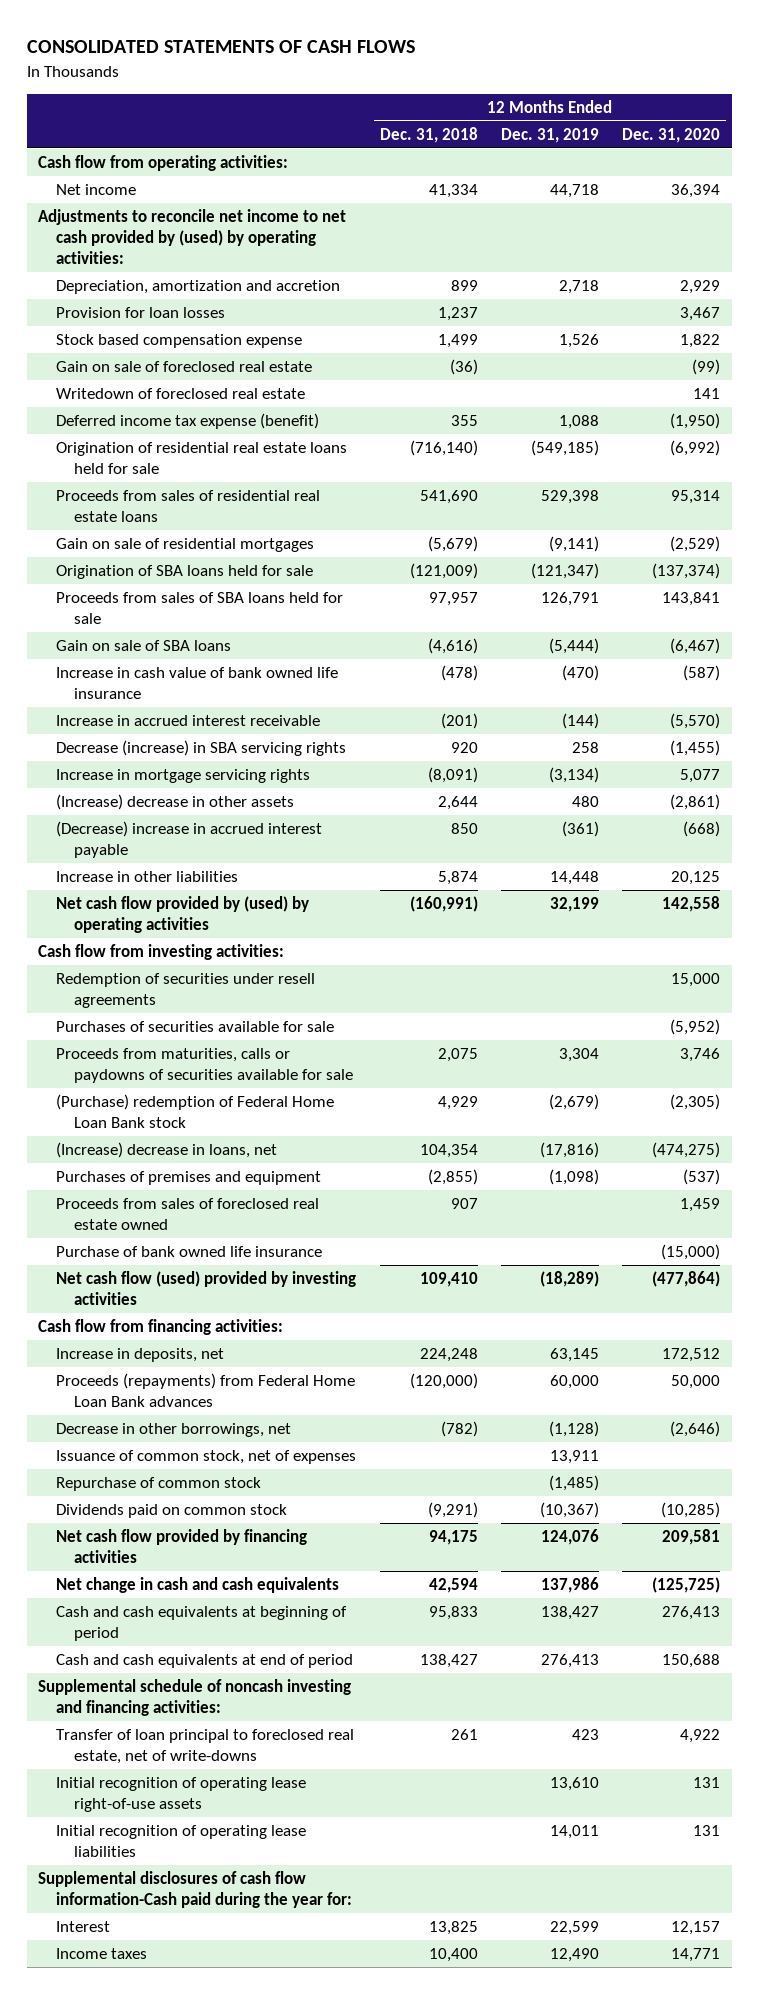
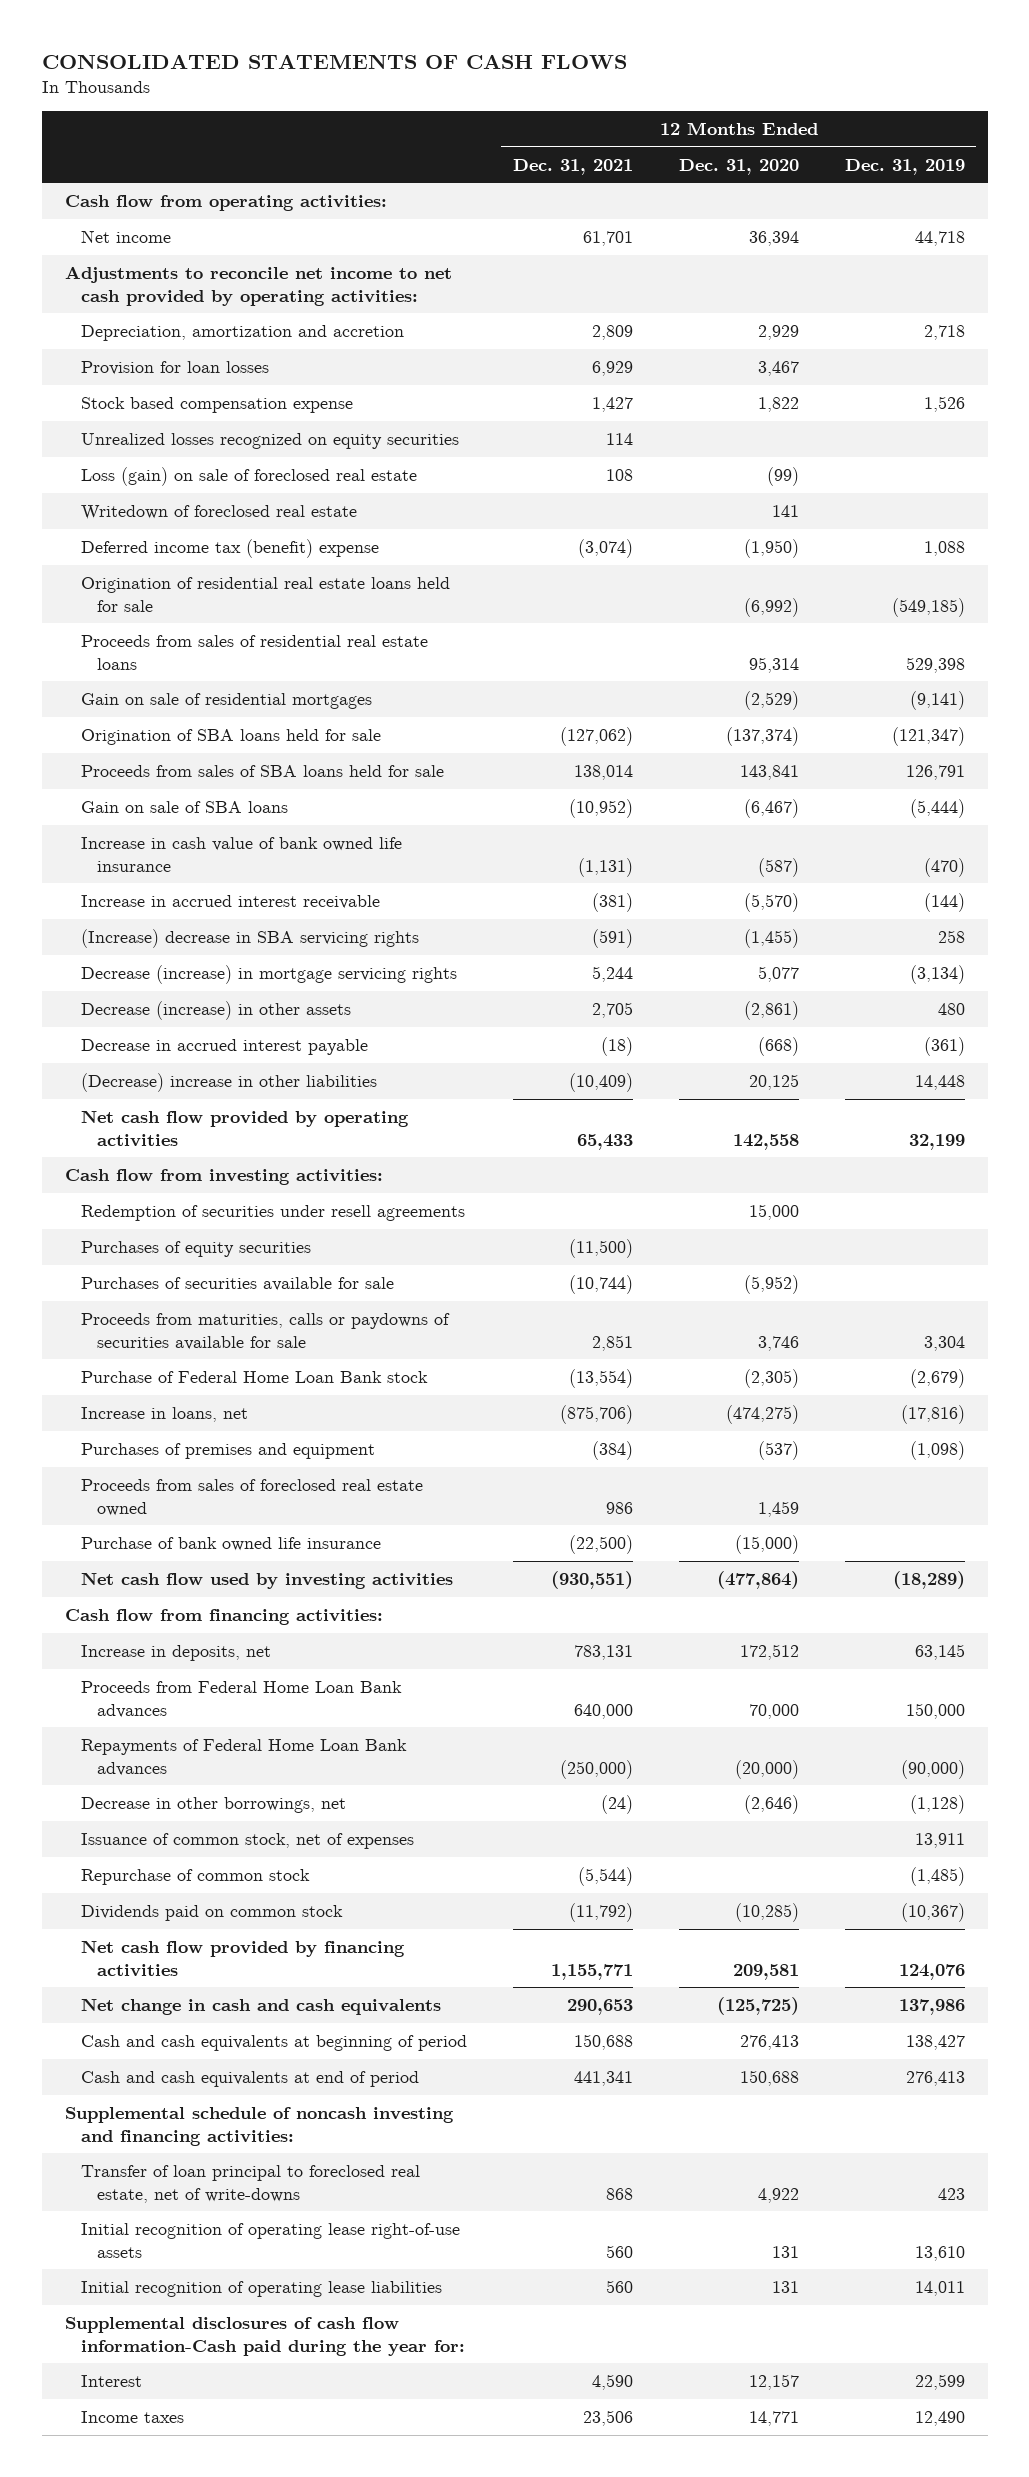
[379,126,478,143] Dec. 31, 2018 -> none
none -> [512,158,633,175] Dec. 31, 2021
[38,209,347,264] Adjustments to reconcile net income to net cash provided by (used) by operating activities: -> [64,265,452,306] Adjustments to reconcile net income to net cash provided by operating activities:
none -> [80,432,459,449] Unrealized losses recognized on equity securities
[56,361,313,373] Gain on sale of foreclosed real estate -> [80,466,417,486] Loss (gain) on sale of foreclosed real estate
[56,413,320,430] Deferred income tax expense (benefit) -> [80,538,379,558] Deferred income tax (benefit) expense
[56,740,347,757] Decrease (increase) in SBA servicing rights -> [80,928,419,948] (Increase) decrease in SBA servicing rights
[56,769,311,784] Increase in mortgage servicing rights -> [80,964,457,984] Decrease (increase) in mortgage servicing rights
[56,794,295,811] (Increase) decrease in other assets -> [80,1000,351,1020] Decrease (increase) in other assets
[56,821,323,858] (Decrease) increase in accrued interest payable -> [80,1038,368,1055] Decrease in accrued interest payable
[56,871,239,883] Increase in other liabilities -> [80,1072,377,1092] (Decrease) increase in other liabilities
[56,896,310,933] Net cash flow provided by (used) by operating activities -> [80,1109,409,1147] Net cash flow provided by operating activities
none -> [80,1240,311,1257] Purchases of equity securities
[56,1094,335,1128] (Purchase) redemption of Federal Home Loan Bank stock -> [80,1370,428,1383] Purchase of Federal Home Loan Bank stock
[56,1142,278,1159] (Increase) decrease in loans, net -> [80,1406,248,1422] Increase in loans, net
[56,1271,357,1305] Net cash flow (used) provided by investing activities -> [80,1571,453,1589] Net cash flow used by investing activities
[56,1373,356,1407] Proceeds (repayments) from Federal Home Loan Bank advances -> [80,1680,402,1718] Proceeds from Federal Home Loan Bank advances
[550,1375,600,1390] 60,000 -> [905,1702,965,1719] 150,000
[671,1375,721,1390] 50,000 -> [748,1703,799,1719] 70,000
none -> [80,1738,407,1776] Repayments of Federal Home Loan Bank advances

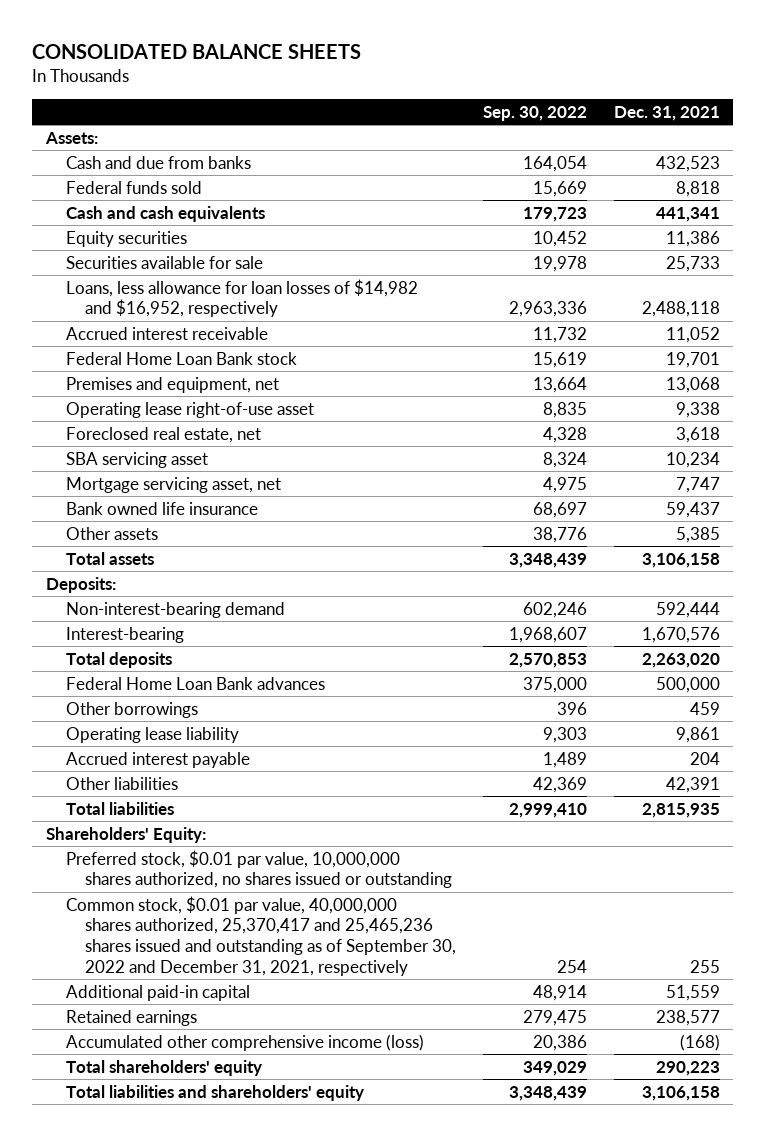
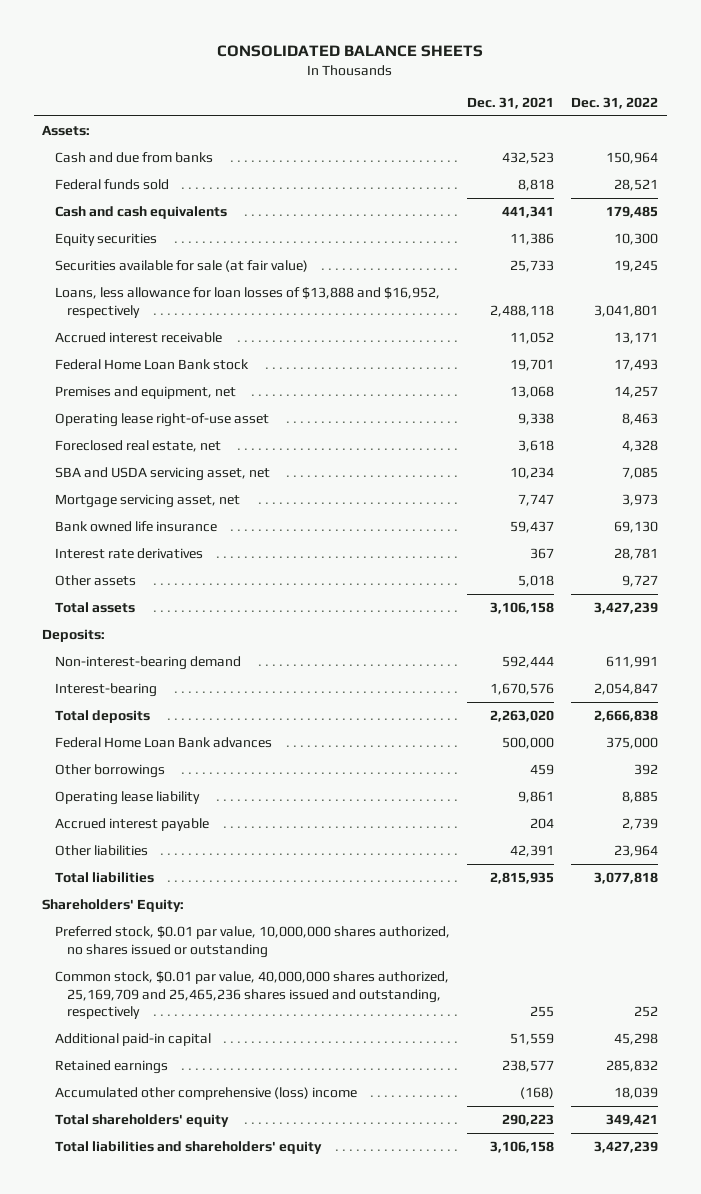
[483,105,588,121] Sep. 30, 2022 -> none
none -> [571,96,659,109] Dec. 31, 2022
[65,255,263,269] Securities available for sale -> [54,260,308,273] Securities available for sale (at fair value)
[65,278,418,318] Loans, less allowance for loan losses of $14,982 and $16,952, respectively -> [54,287,440,318] Loans, less allowance for loan losses of $13,888 and $16,952, respectively
[65,451,208,468] SBA servicing asset -> [54,467,270,482] SBA and USDA servicing asset, net
none -> [54,548,203,560] Interest rate derivatives
[675,526,720,543] 5,385 -> [517,575,554,588] 5,018
[65,895,457,976] Common stock, $0.01 par value, 40,000,000 shares authorized, 25,370,417 and 25,465,236 shares issued and outstanding as of September 30, 2022 and December 31, 2021, respectively -> [54,971,449,1020] Common stock, $0.01 par value, 40,000,000 shares authorized, 25,169,709 and 25,465,236 shares issued and outstanding, respectively
[65,1033,424,1051] Accumulated other comprehensive income (loss) -> [54,1087,357,1101] Accumulated other comprehensive (loss) income

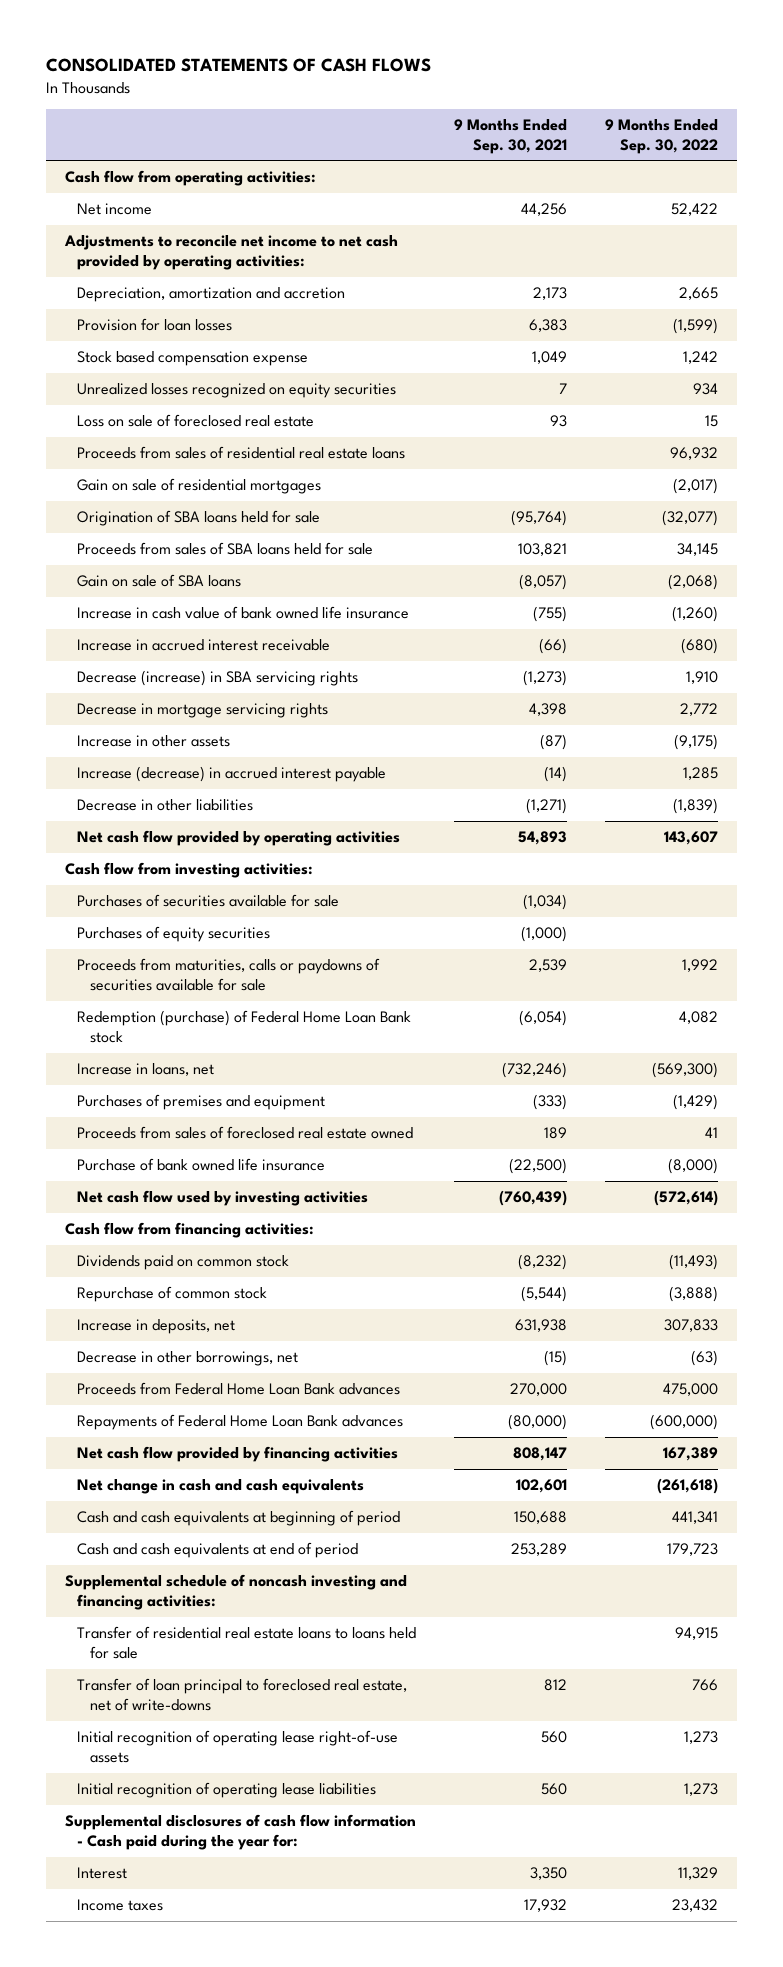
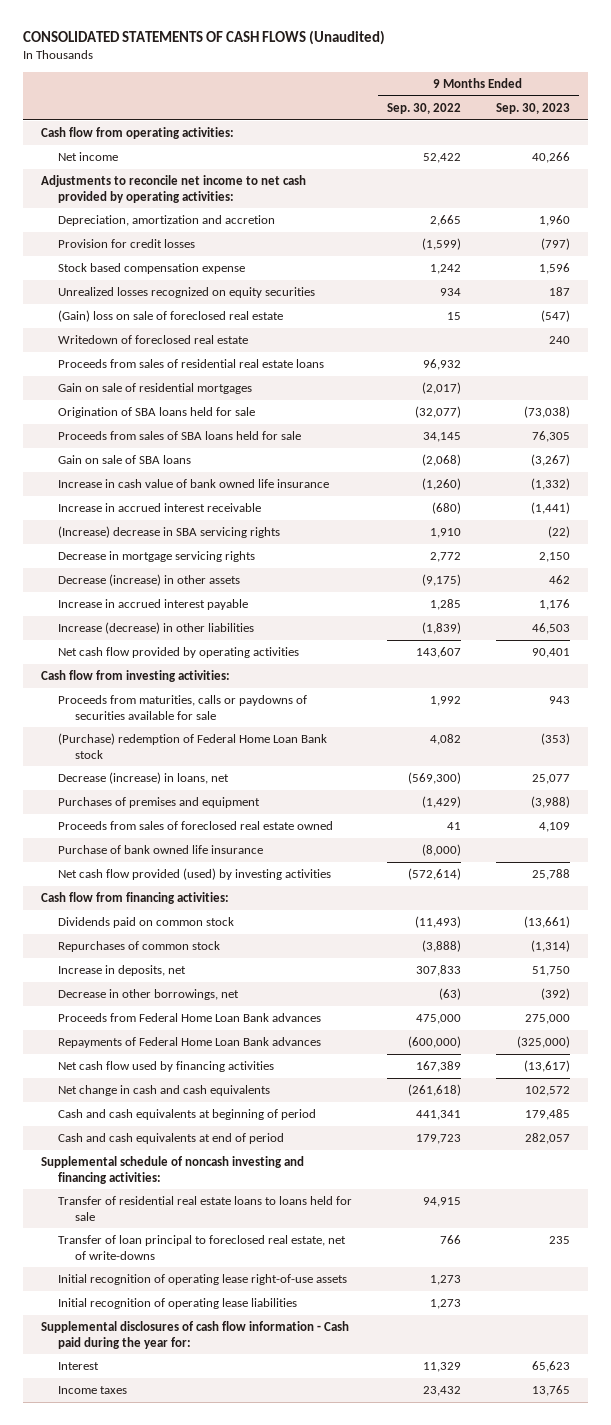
[45,57,431,72] CONSOLIDATED STATEMENTS OF CASH FLOWS -> [22,30,385,46] CONSOLIDATED STATEMENTS OF CASH FLOWS (Unaudited)
[454,118,568,154] 9 Months Ended Sep. 30, 2021 -> none
none -> [496,103,571,115] Sep. 30, 2023
[77,318,233,332] Provision for loan losses -> [57,239,195,249] Provision for credit losses
[77,414,315,428] Loss on sale of foreclosed real estate -> [57,310,283,323] (Gain) loss on sale of foreclosed real estate
none -> [57,335,248,345] Writedown of foreclosed real estate
[77,670,359,687] Decrease (increase) in SBA servicing rights -> [57,526,280,539] (Increase) decrease in SBA servicing rights
[77,735,231,748] Increase in other assets -> [57,574,240,587] Decrease (increase) in other assets
[77,766,387,783] Increase (decrease) in accrued interest payable -> [57,599,248,611] Increase in accrued interest payable
[77,799,254,812] Decrease in other liabilities -> [57,622,254,635] Increase (decrease) in other liabilities
[77,894,340,908] Purchases of securities available for sale -> none
[77,926,271,943] Purchases of equity securities -> none
[77,1010,412,1044] Redemption (purchase) of Federal Home Loan Bank stock -> [57,733,327,759] (Purchase) redemption of Federal Home Loan Bank stock
[77,1063,215,1077] Increase in loans, net -> [57,772,229,785] Decrease (increase) in loans, net
[77,1190,369,1207] Net cash flow used by investing activities -> [57,868,331,881] Net cash flow provided (used) by investing activities
[77,1286,268,1303] Repurchase of common stock -> [57,941,220,953] Repurchases of common stock
[77,1446,399,1463] Net cash flow provided by financing activities -> [57,1061,274,1073] Net cash flow used by financing activities

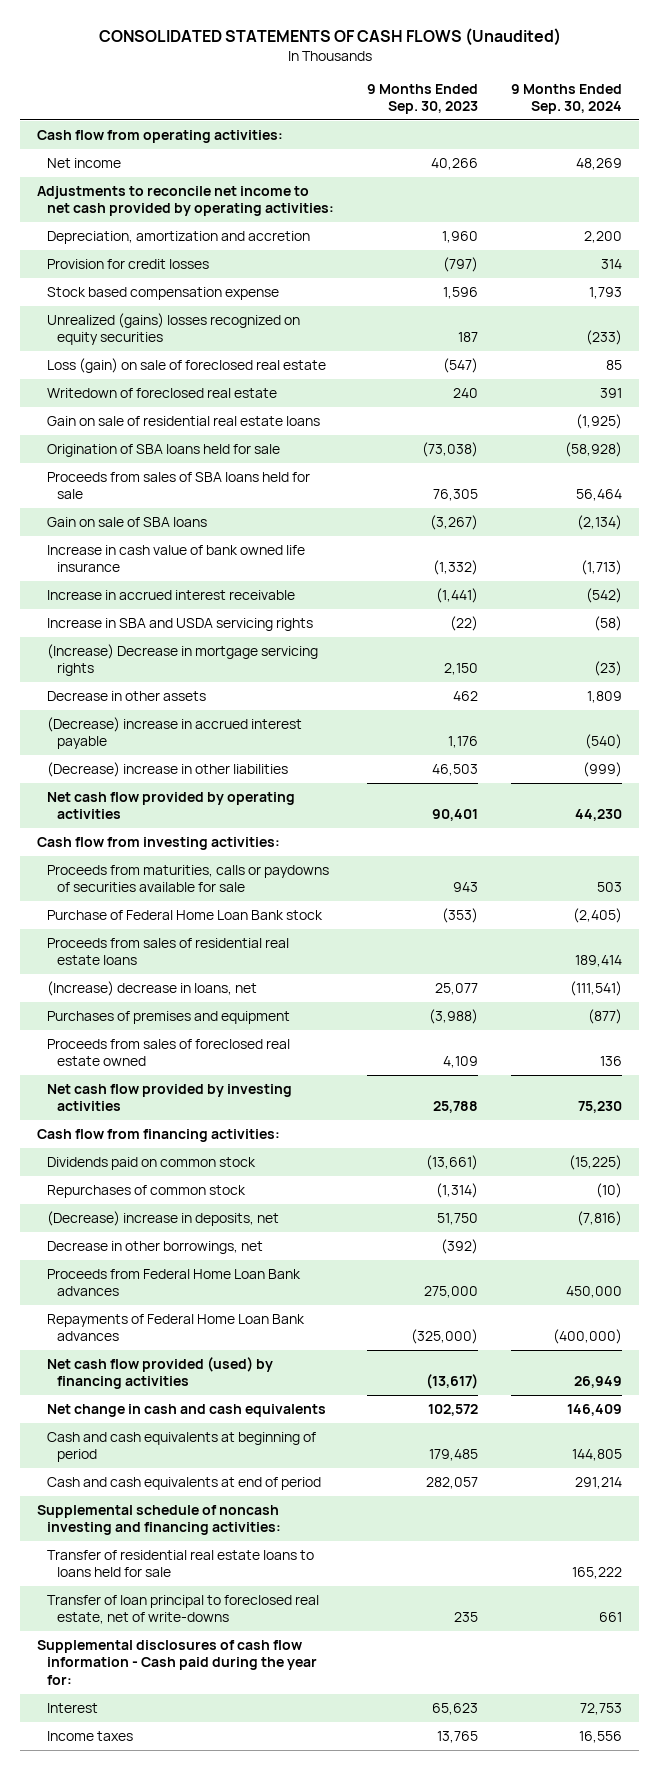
[386,103,461,115] Sep. 30, 2022 -> none
none -> [511,83,623,114] 9 Months Ended Sep. 30, 2024
[57,287,315,299] Unrealized losses recognized on equity securities -> [46,313,300,346] Unrealized (gains) losses recognized on equity securities
[57,310,283,323] (Gain) loss on sale of foreclosed real estate -> [46,358,326,374] Loss (gain) on sale of foreclosed real estate
[57,383,252,395] Gain on sale of residential mortgages -> [46,416,320,427] Gain on sale of residential real estate loans
[57,526,280,539] (Increase) decrease in SBA servicing rights -> [46,618,313,632] Increase in SBA and USDA servicing rights
[57,551,255,563] Decrease in mortgage servicing rights -> [46,644,318,677] (Increase) Decrease in mortgage servicing rights
[57,574,240,587] Decrease (increase) in other assets -> [46,691,206,702] Decrease in other assets
[57,599,248,611] Increase in accrued interest payable -> [46,717,302,750] (Decrease) increase in accrued interest payable
[57,622,254,635] Increase (decrease) in other liabilities -> [46,762,288,778] (Decrease) increase in other liabilities
[57,733,327,759] (Purchase) redemption of Federal Home Loan Bank stock -> [46,910,323,921] Purchase of Federal Home Loan Bank stock
[57,359,324,369] Proceeds from sales of residential real estate loans -> [46,938,289,966] Proceeds from sales of residential real estate loans
[57,772,229,785] Decrease (increase) in loans, net -> [46,981,257,997] (Increase) decrease in loans, net
[57,845,263,855] Purchase of bank owned life insurance -> none
[57,868,331,881] Net cash flow provided (used) by investing activities -> [46,1084,292,1112] Net cash flow provided by investing activities
[57,965,186,977] Increase in deposits, net -> [46,1211,279,1227] (Decrease) increase in deposits, net
[57,1061,274,1073] Net cash flow used by financing activities -> [46,1357,273,1390] Net cash flow provided (used) by financing activities
[57,1274,347,1286] Initial recognition of operating lease right-of-use assets -> none
[57,1298,297,1310] Initial recognition of operating lease liabilities -> none

